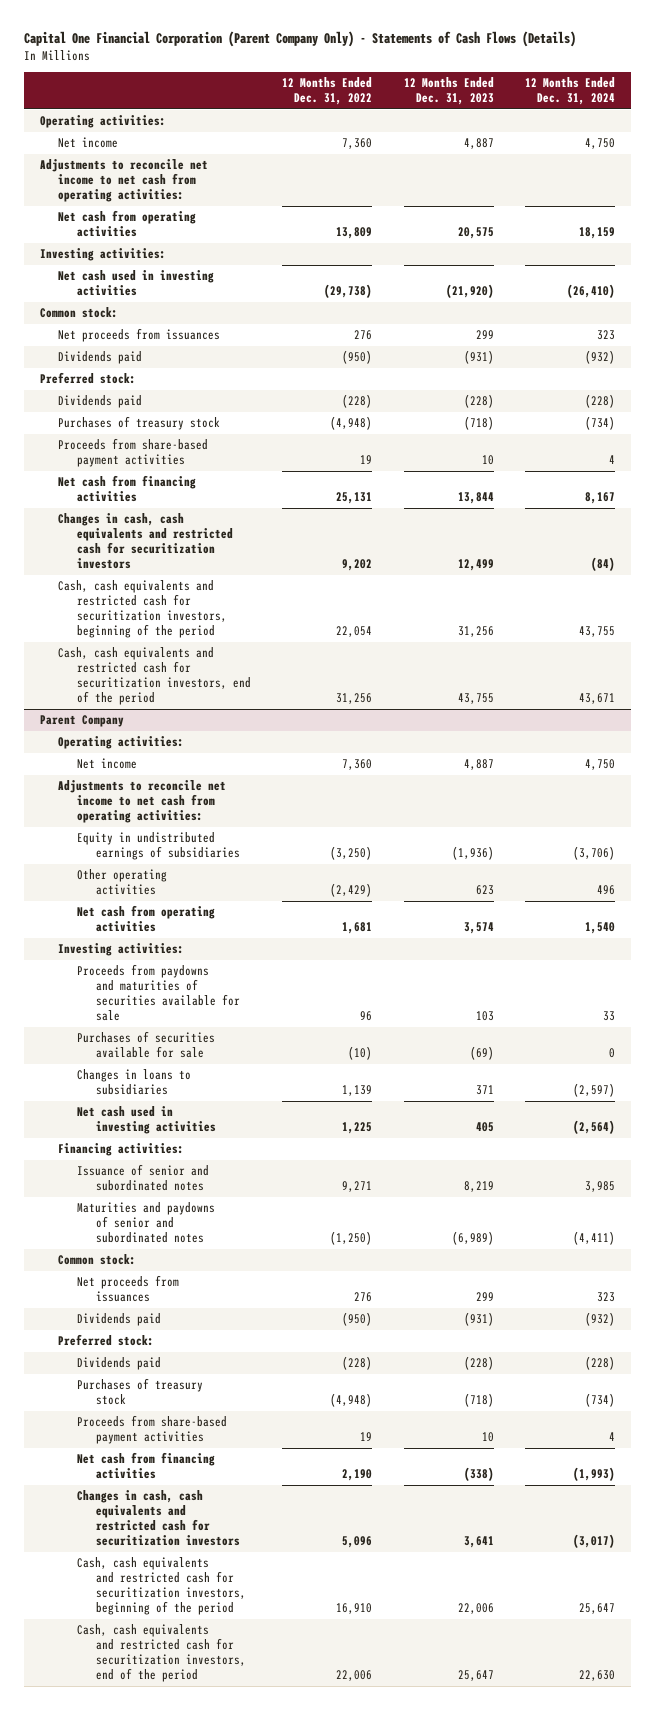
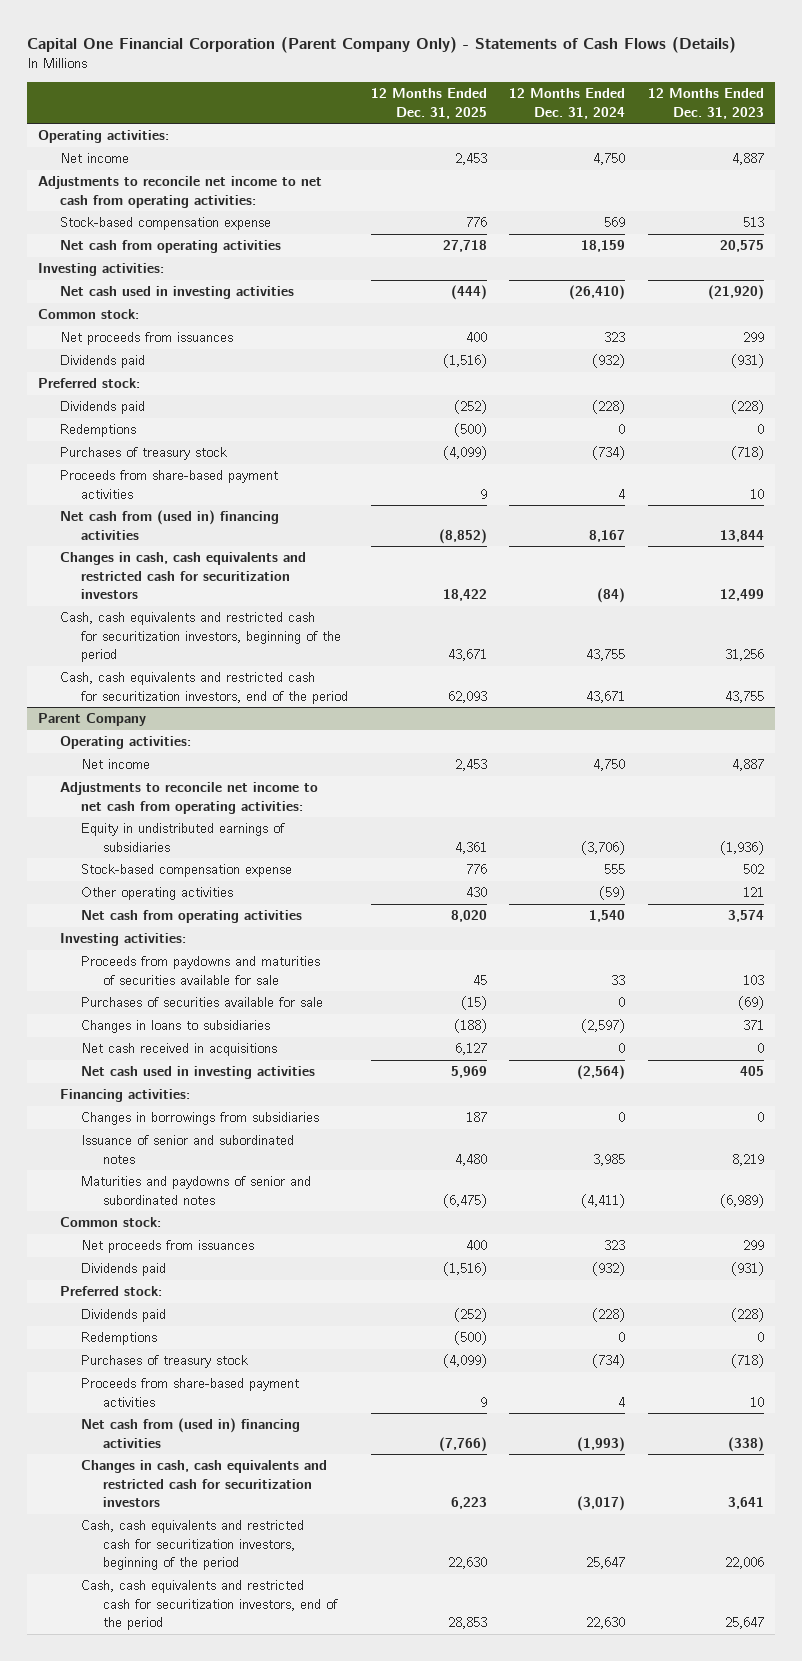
[282,77,373,106] 12 Months Ended Dec. 31, 2022 -> none
none -> [370,88,487,119] 12 Months Ended Dec. 31, 2025
none -> [59,217,271,231] Stock-based compensation expense
none -> [59,424,136,438] Redemptions
[58,475,197,503] Net cash from financing activities -> [59,510,279,540] Net cash from (used in) financing activities
none -> [81,864,293,878] Stock-based compensation expense
[475,885,494,896] 623 -> [743,887,765,898] 121
[597,885,616,896] 496 -> [599,886,626,901] (59)
none -> [81,1043,278,1057] Net cash received in acquisitions
none -> [81,1112,320,1126] Changes in borrowings from subsidiaries
none -> [81,1332,158,1346] Redemptions
[77,1452,216,1480] Net cash from financing activities -> [81,1418,301,1448] Net cash from (used in) financing activities

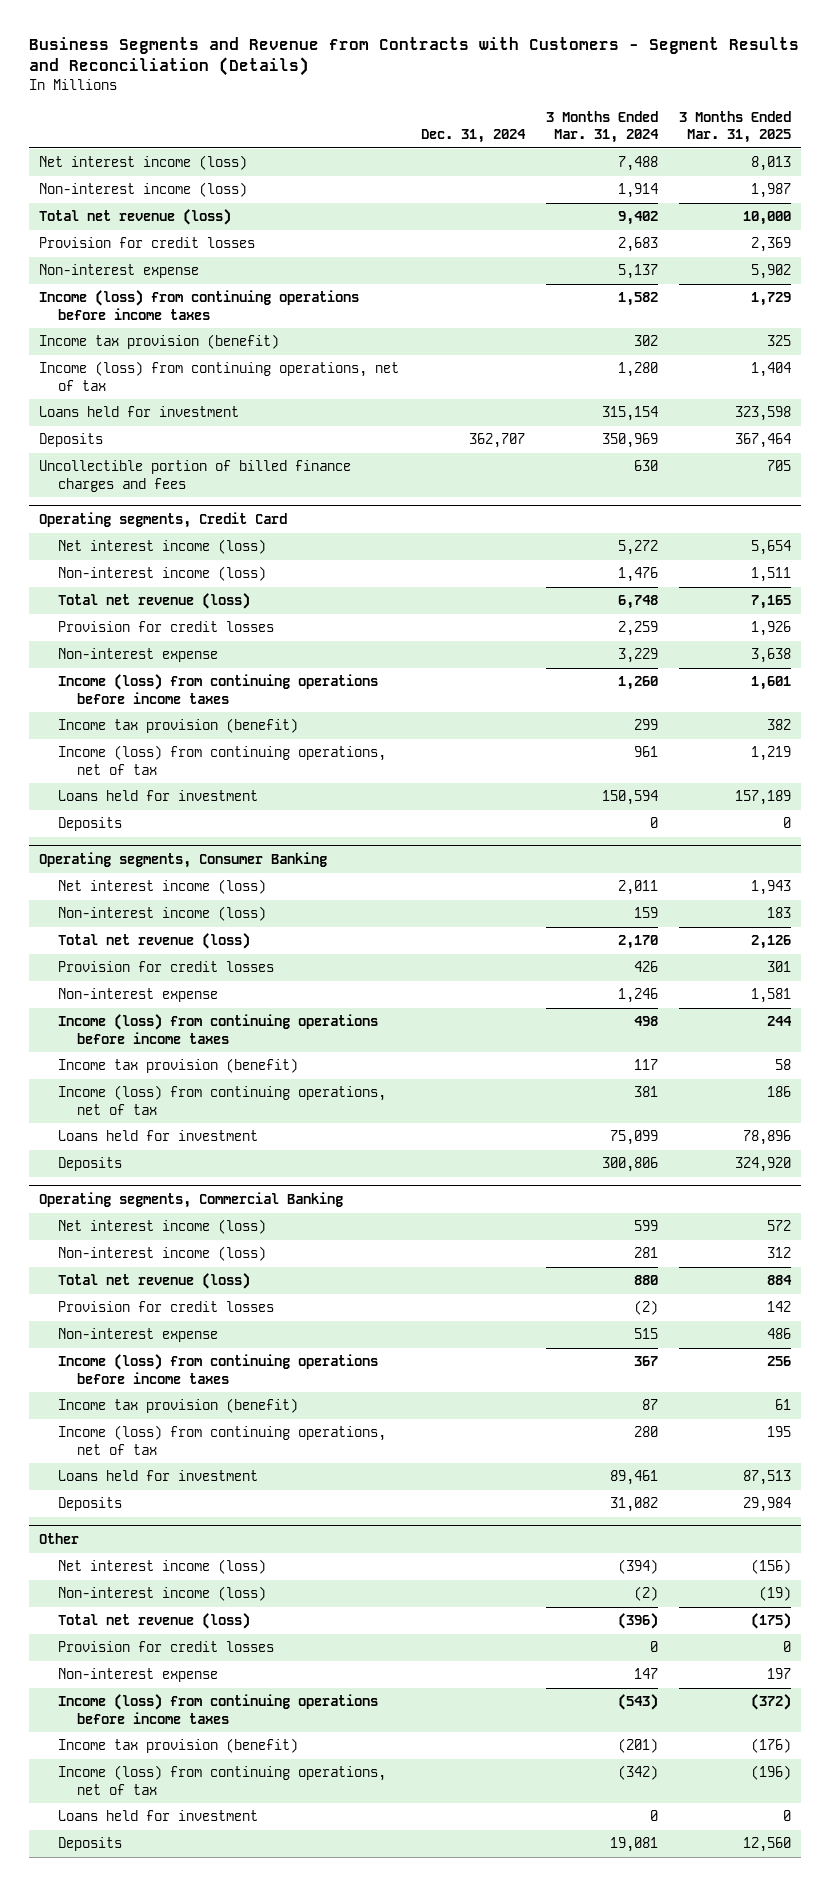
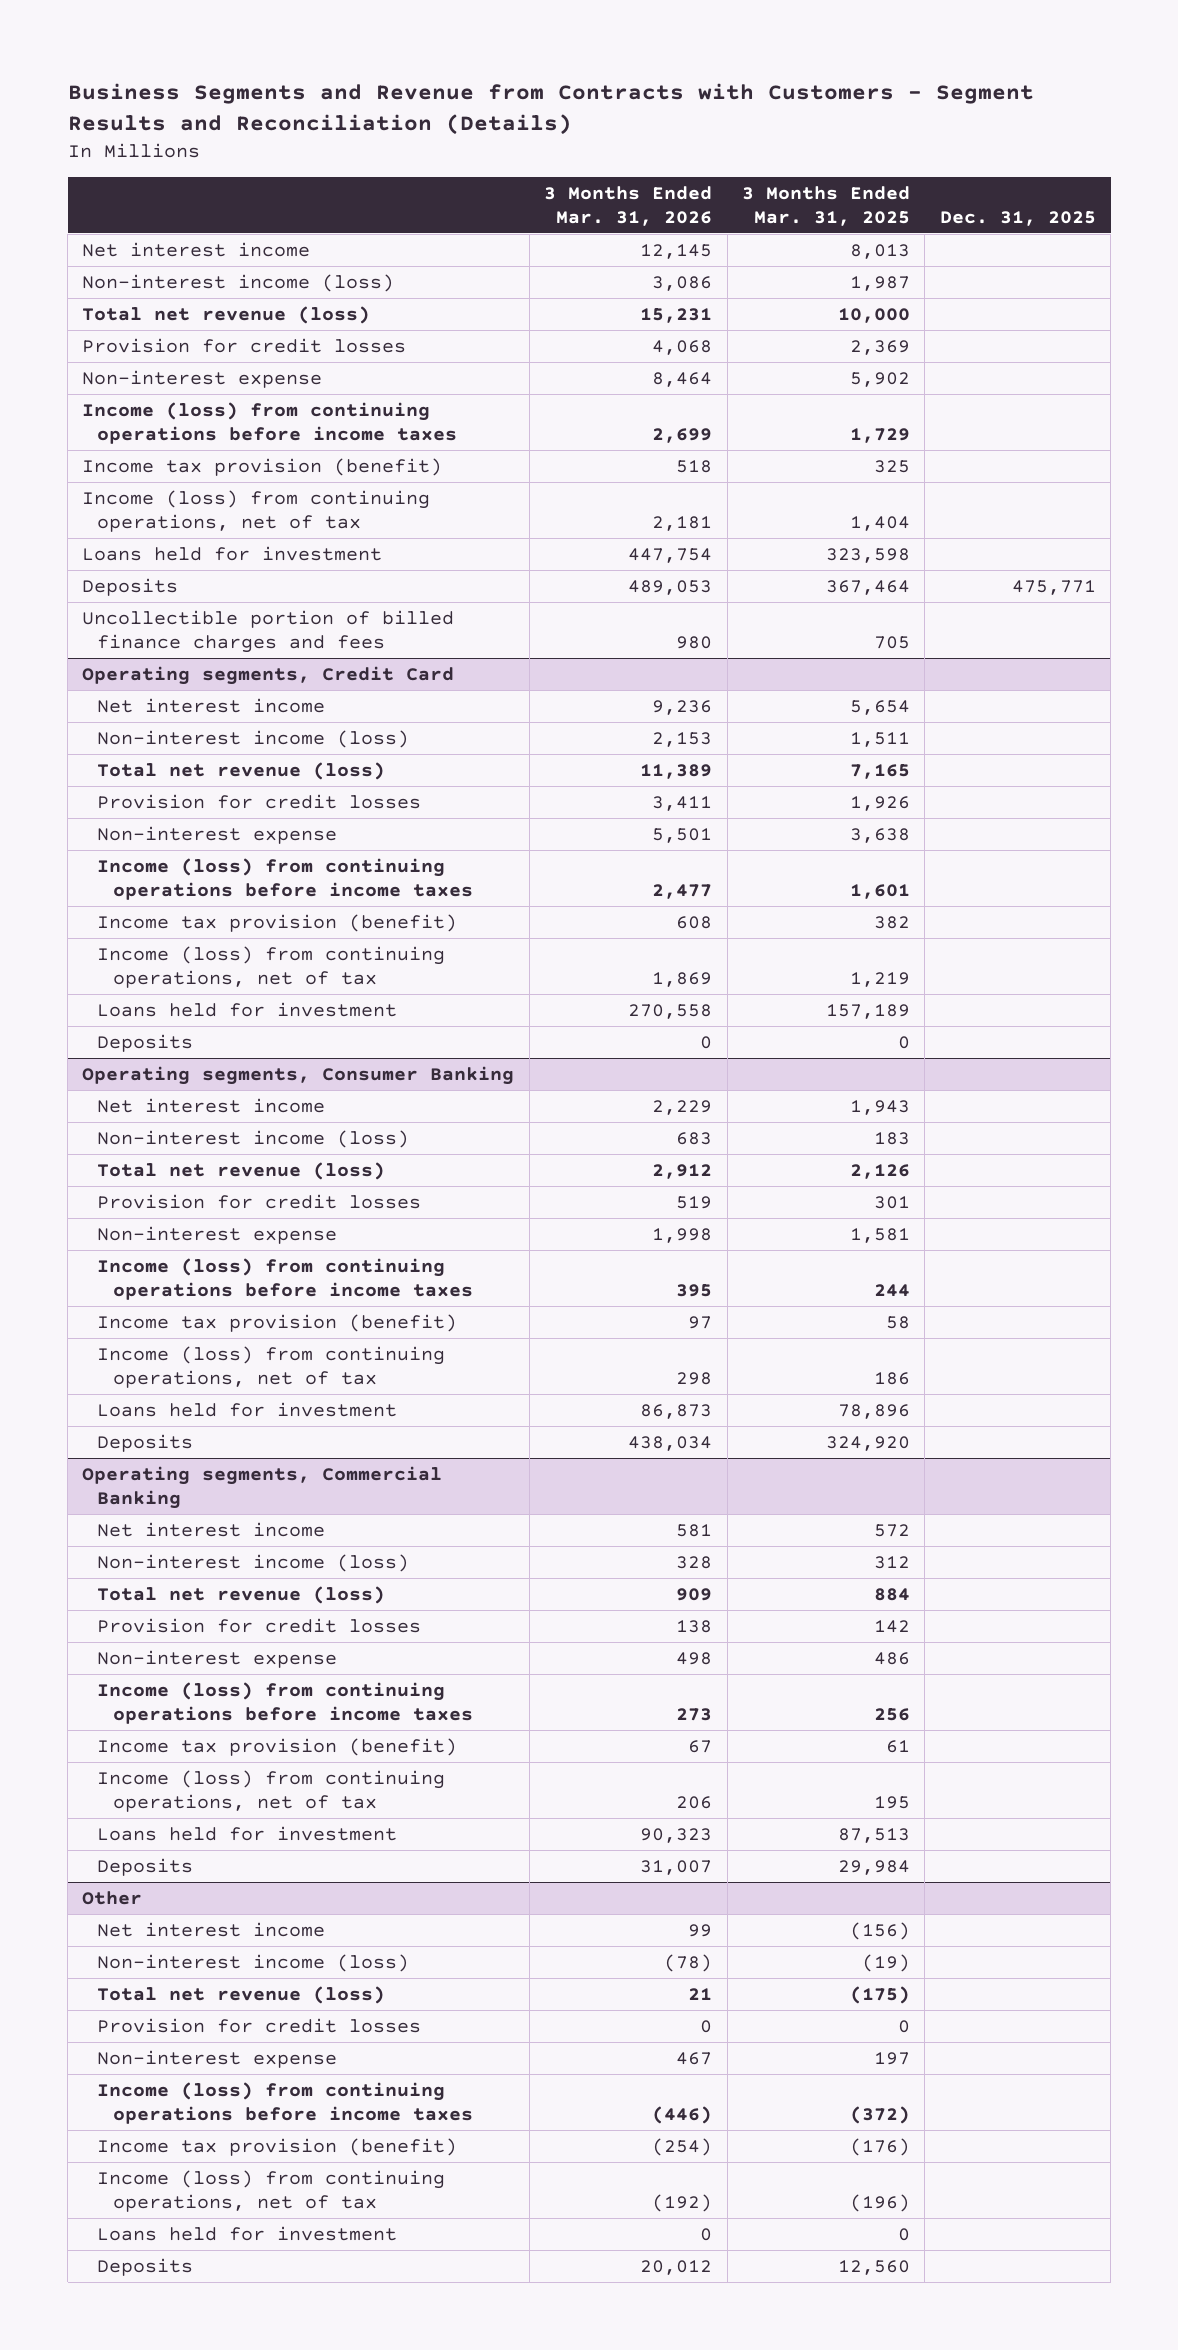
[420,128,526,143] Dec. 31, 2024 -> none
[545,110,659,143] 3 Months Ended Mar. 31, 2024 -> none
none -> [544,185,713,226] 3 Months Ended Mar. 31, 2026
none -> [939,210,1096,226] Dec. 31, 2025
[39,155,248,171] Net interest income (loss) -> [82,242,311,258] Net interest income
[58,539,267,555] Net interest income (loss) -> [97,698,326,714] Net interest income
[58,879,267,895] Net interest income (loss) -> [97,1098,326,1114] Net interest income
[58,1219,267,1235] Net interest income (loss) -> [97,1522,326,1538] Net interest income
[58,1559,267,1575] Net interest income (loss) -> [97,1922,326,1938] Net interest income

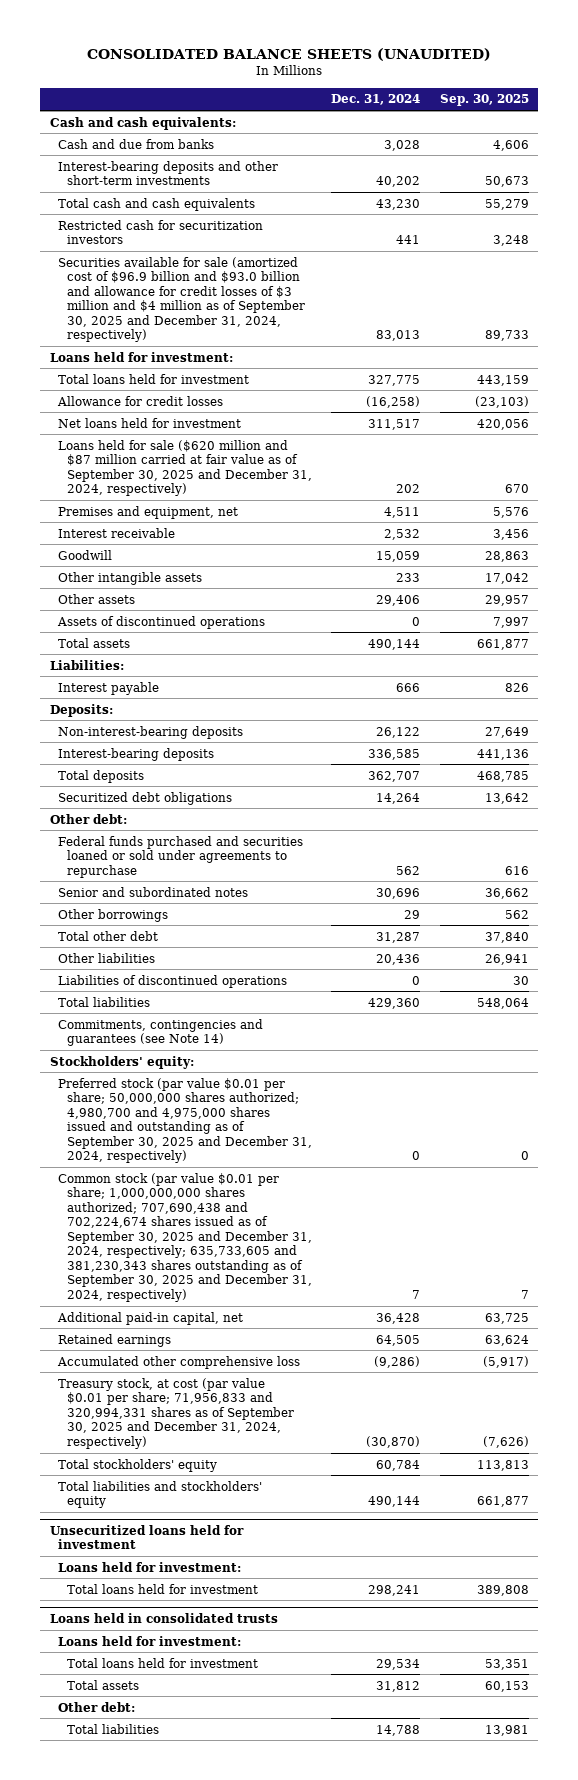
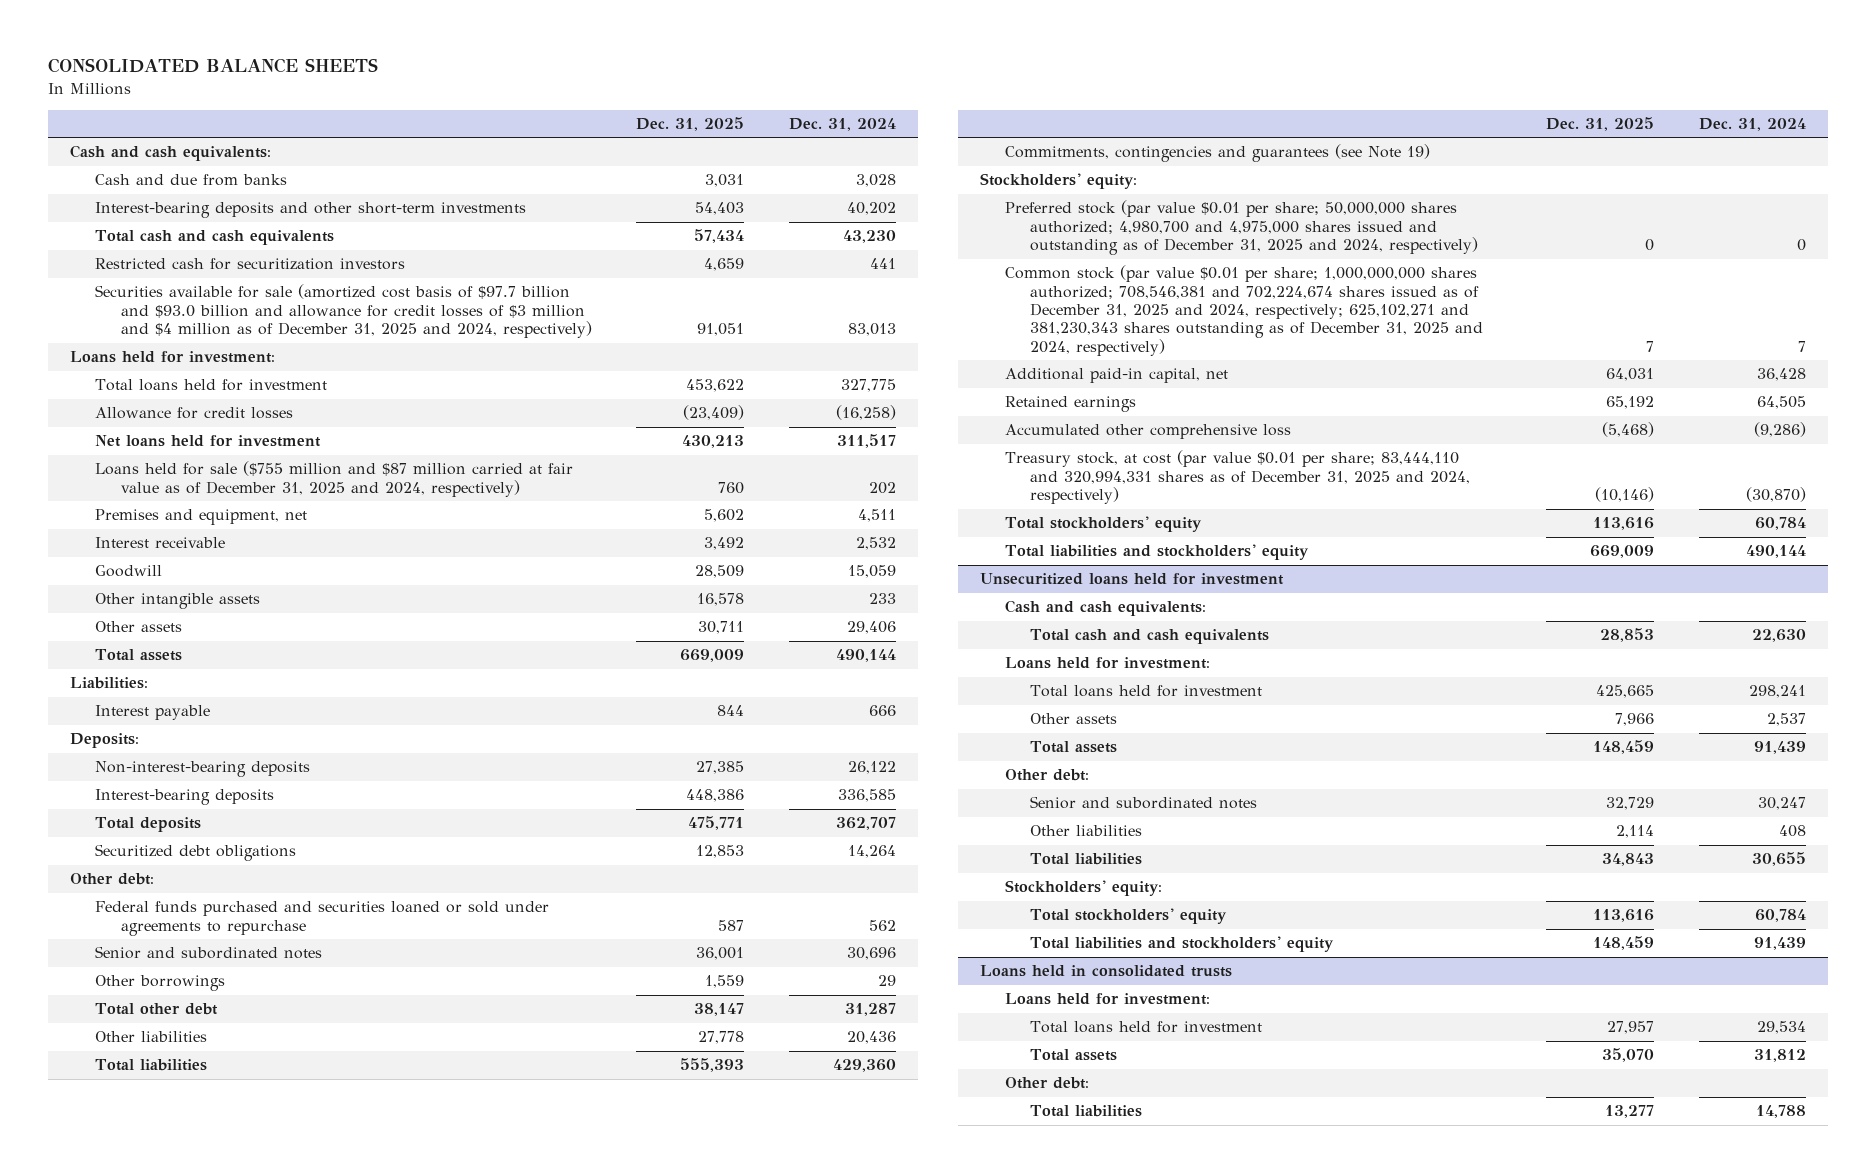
[87,47,492,61] CONSOLIDATED BALANCE SHEETS (UNAUDITED) -> [47,58,378,74] CONSOLIDATED BALANCE SHEETS
[439,94,529,107] Sep. 30, 2025 -> none
none -> [636,116,745,131] Dec. 31, 2025
[58,256,305,343] Securities available for sale (amortized cost of $96.9 billion and $93.0 billion and allowance for credit losses of $3 million and $4 million as of September 30, 2025 and December 31, 2024, respectively) -> [95,284,592,339] Securities available for sale (amortized cost basis of $97.7 billion and $93.0 billion and allowance for credit losses of $3 million and $4 million as of December 31, 2025 and 2024, respectively)
[58,439,312,497] Loans held for sale ($620 million and $87 million carried at fair value as of September 30, 2025 and December 31, 2024, respectively) -> [95,461,574,497] Loans held for sale ($755 million and $87 million carried at fair value as of December 31, 2025 and 2024, respectively)
[57,615,266,629] Assets of discontinued operations -> none
[58,974,288,988] Liabilities of discontinued operations -> none
[58,1018,264,1047] Commitments, contingencies and guarantees (see Note 14) -> [1005,144,1431,163] Commitments, contingencies and guarantees (see Note 19)
[58,1077,312,1164] Preferred stock (par value $0.01 per share; 50,000,000 shares authorized; 4,980,700 and 4,975,000 shares issued and outstanding as of September 30, 2025 and December 31, 2024, respectively) -> [1005,200,1479,256] Preferred stock (par value $0.01 per share; 50,000,000 shares authorized; 4,980,700 and 4,975,000 shares issued and outstanding as of December 31, 2025 and 2024, respectively)
[58,1172,312,1302] Common stock (par value $0.01 per share; 1,000,000,000 shares authorized; 707,690,438 and 702,224,674 shares issued as of September 30, 2025 and December 31, 2024, respectively; 635,733,605 and 381,230,343 shares outstanding as of September 30, 2025 and December 31, 2024, respectively) -> [1005,265,1484,356] Common stock (par value $0.01 per share; 1,000,000,000 shares authorized; 708,546,381 and 702,224,674 shares issued as of December 31, 2025 and 2024, respectively; 625,102,271 and 381,230,343 shares outstanding as of December 31, 2025 and 2024, respectively)
[58,1377,294,1449] Treasury stock, at cost (par value $0.01 per share; 71,956,833 and 320,994,331 shares as of September 30, 2025 and December 31, 2024, respectively) -> [1005,450,1471,505] Treasury stock, at cost (par value $0.01 per share; 83,444,110 and 320,994,331 shares as of December 31, 2025 and 2024, respectively)
none -> [1005,600,1207,617] Cash and cash equivalents:
none -> [1030,629,1270,645] Total cash and cash equivalents
none -> [1030,713,1118,725] Other assets
none -> [1030,741,1118,754] Total assets
none -> [1005,769,1090,782] Other debt:
none -> [1030,796,1258,810] Senior and subordinated notes
none -> [1030,825,1143,837] Other liabilities
none -> [1030,853,1143,866] Total liabilities
none -> [1005,880,1163,897] Stockholders' equity:
none -> [1030,908,1228,925] Total stockholders' equity
none -> [1030,936,1335,953] Total liabilities and stockholders' equity

